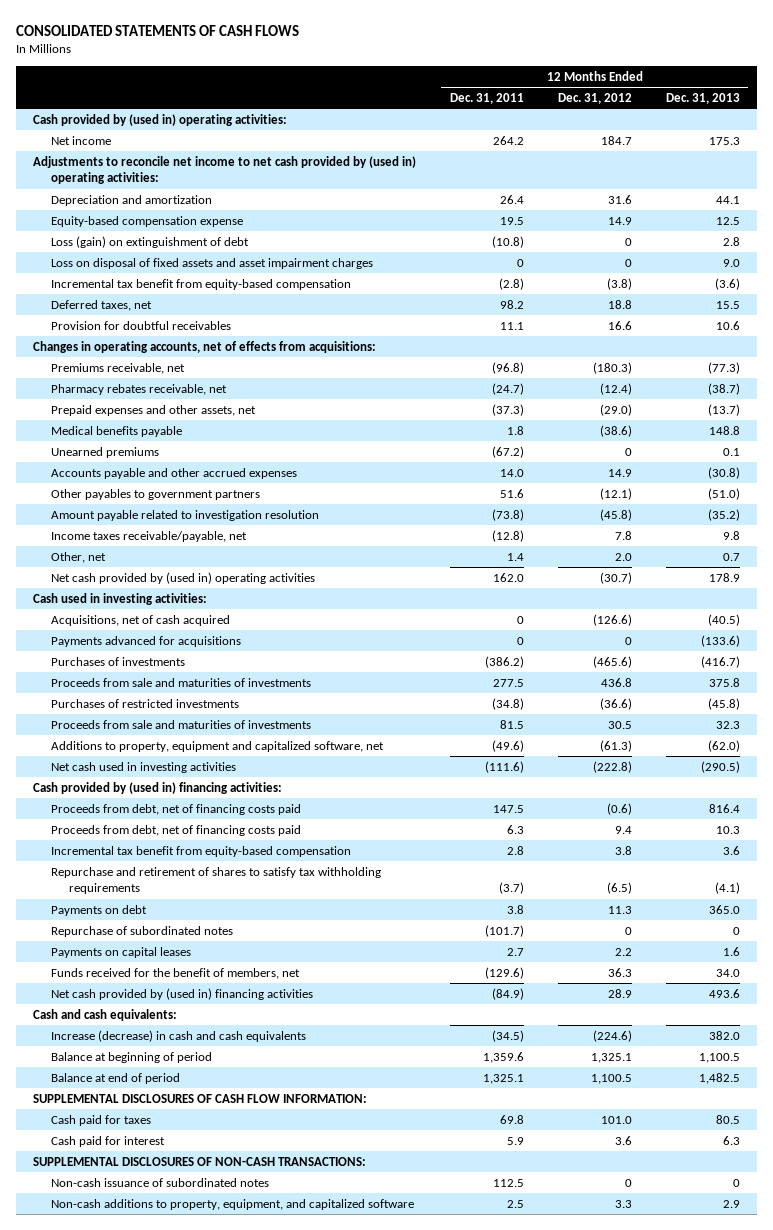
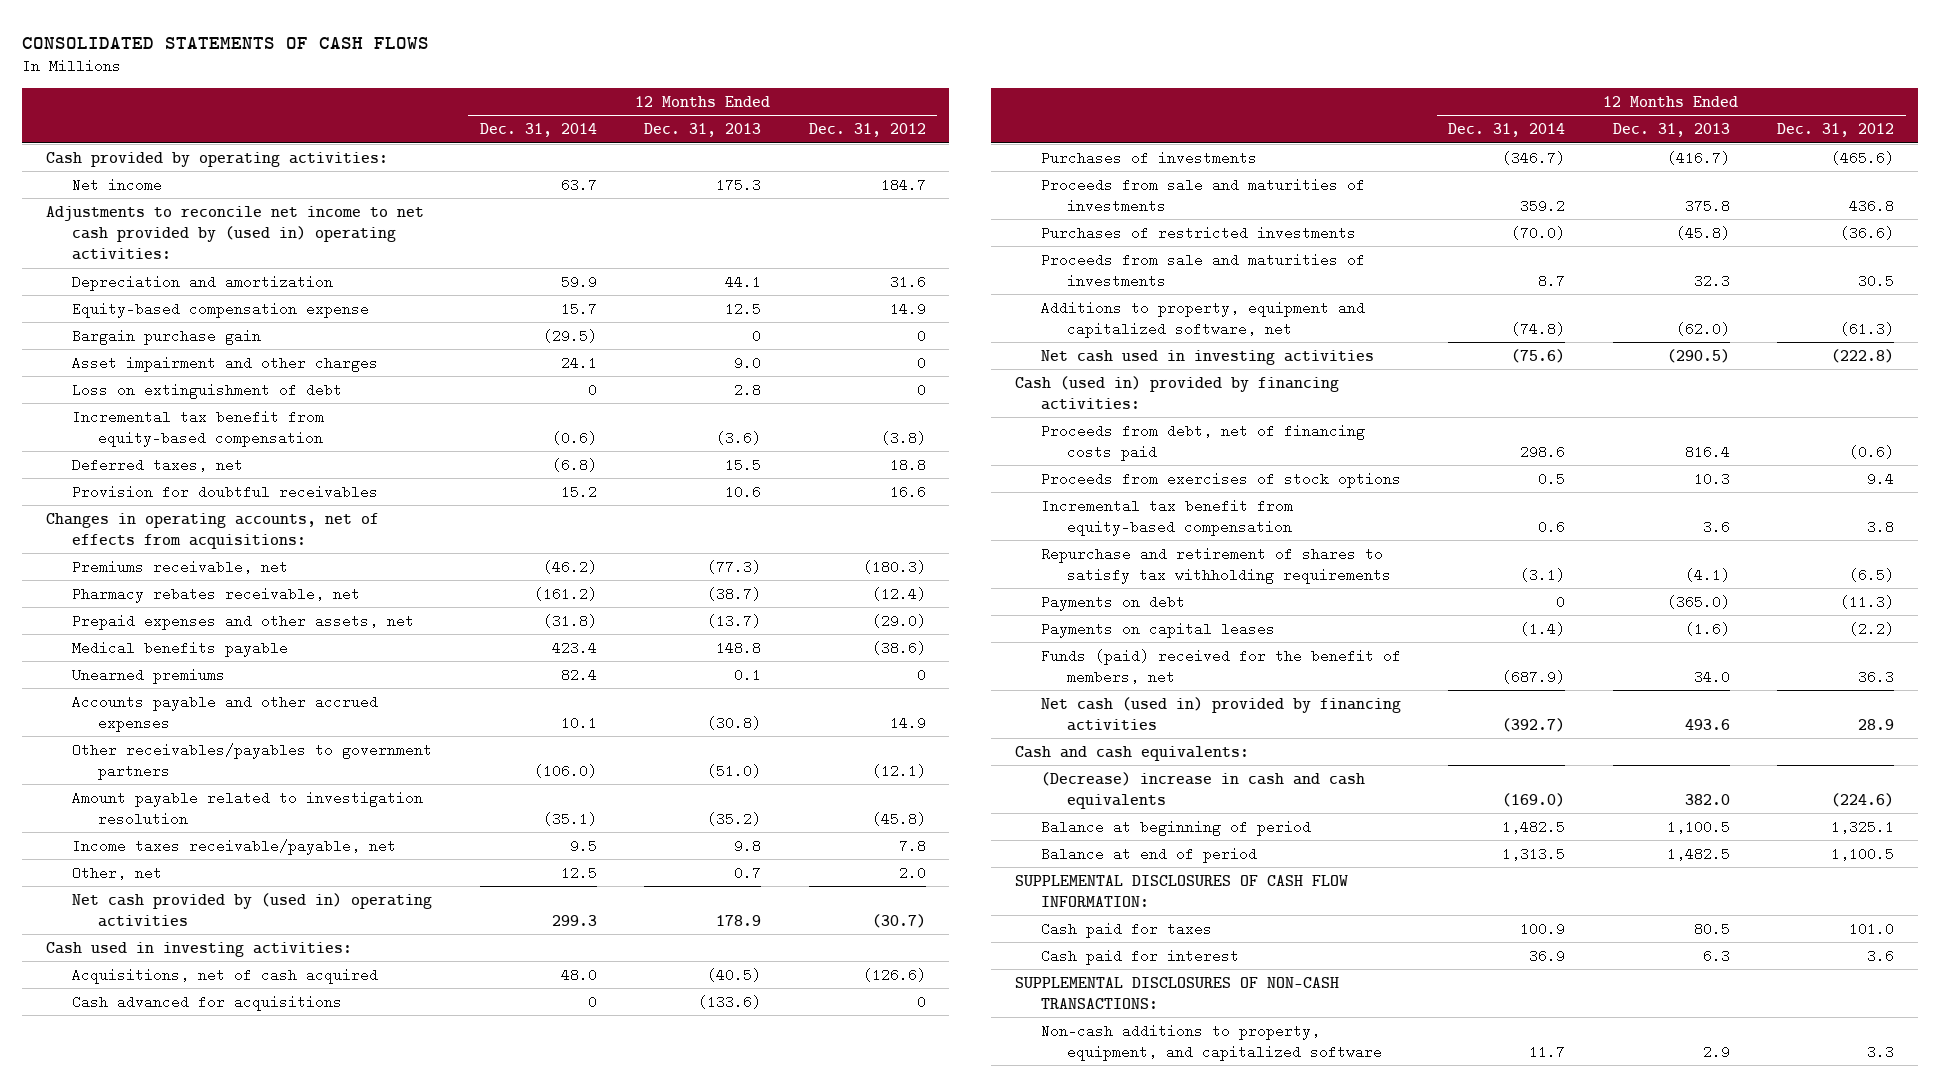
[449,92,524,104] Dec. 31, 2011 -> none
none -> [479,123,597,138] Dec. 31, 2014
[33,113,288,126] Cash provided by (used in) operating activities: -> [46,151,389,167] Cash provided by operating activities:
[51,257,374,269] Loss on disposal of fixed assets and asset impairment charges -> none
none -> [72,328,262,345] Bargain purchase gain
none -> [72,355,379,372] Asset impairment and other charges
[51,235,250,248] Loss (gain) on extinguishment of debt -> [72,382,343,399] Loss on extinguishment of debt
[51,488,261,500] Other payables to government partners -> [72,742,433,780] Other receivables/payables to government partners
[51,635,242,647] Payments advanced for acquisitions -> [72,994,343,1011] Cash advanced for acquisitions
[33,781,283,794] Cash provided by (used in) financing activities: -> [1014,375,1339,410] Cash (used in) provided by financing activities:
[51,824,302,836] Proceeds from debt, net of financing costs paid -> [1040,471,1401,488] Proceeds from exercises of stock options
[51,925,234,937] Repurchase of subordinated notes -> none
[607,905,632,914] 11.3 -> [1840,594,1895,609] (11.3)
[708,904,740,914] 365.0 -> [1666,594,1730,609] (365.0)
[614,947,632,956] 2.2 -> [1849,621,1895,636] (2.2)
[722,946,740,956] 1.6 -> [1684,621,1730,636] (1.6)
[51,967,301,979] Funds received for the benefit of members, net -> [1040,648,1401,684] Funds (paid) received for the benefit of members, net
[51,987,314,1000] Net cash provided by (used in) financing activities -> [1040,696,1401,731] Net cash (used in) provided by financing activities
[51,1029,307,1042] Increase (decrease) in cash and cash equivalents -> [1040,771,1365,809] (Decrease) increase in cash and cash equivalents
[51,1177,270,1187] Non-cash issuance of subordinated notes -> none

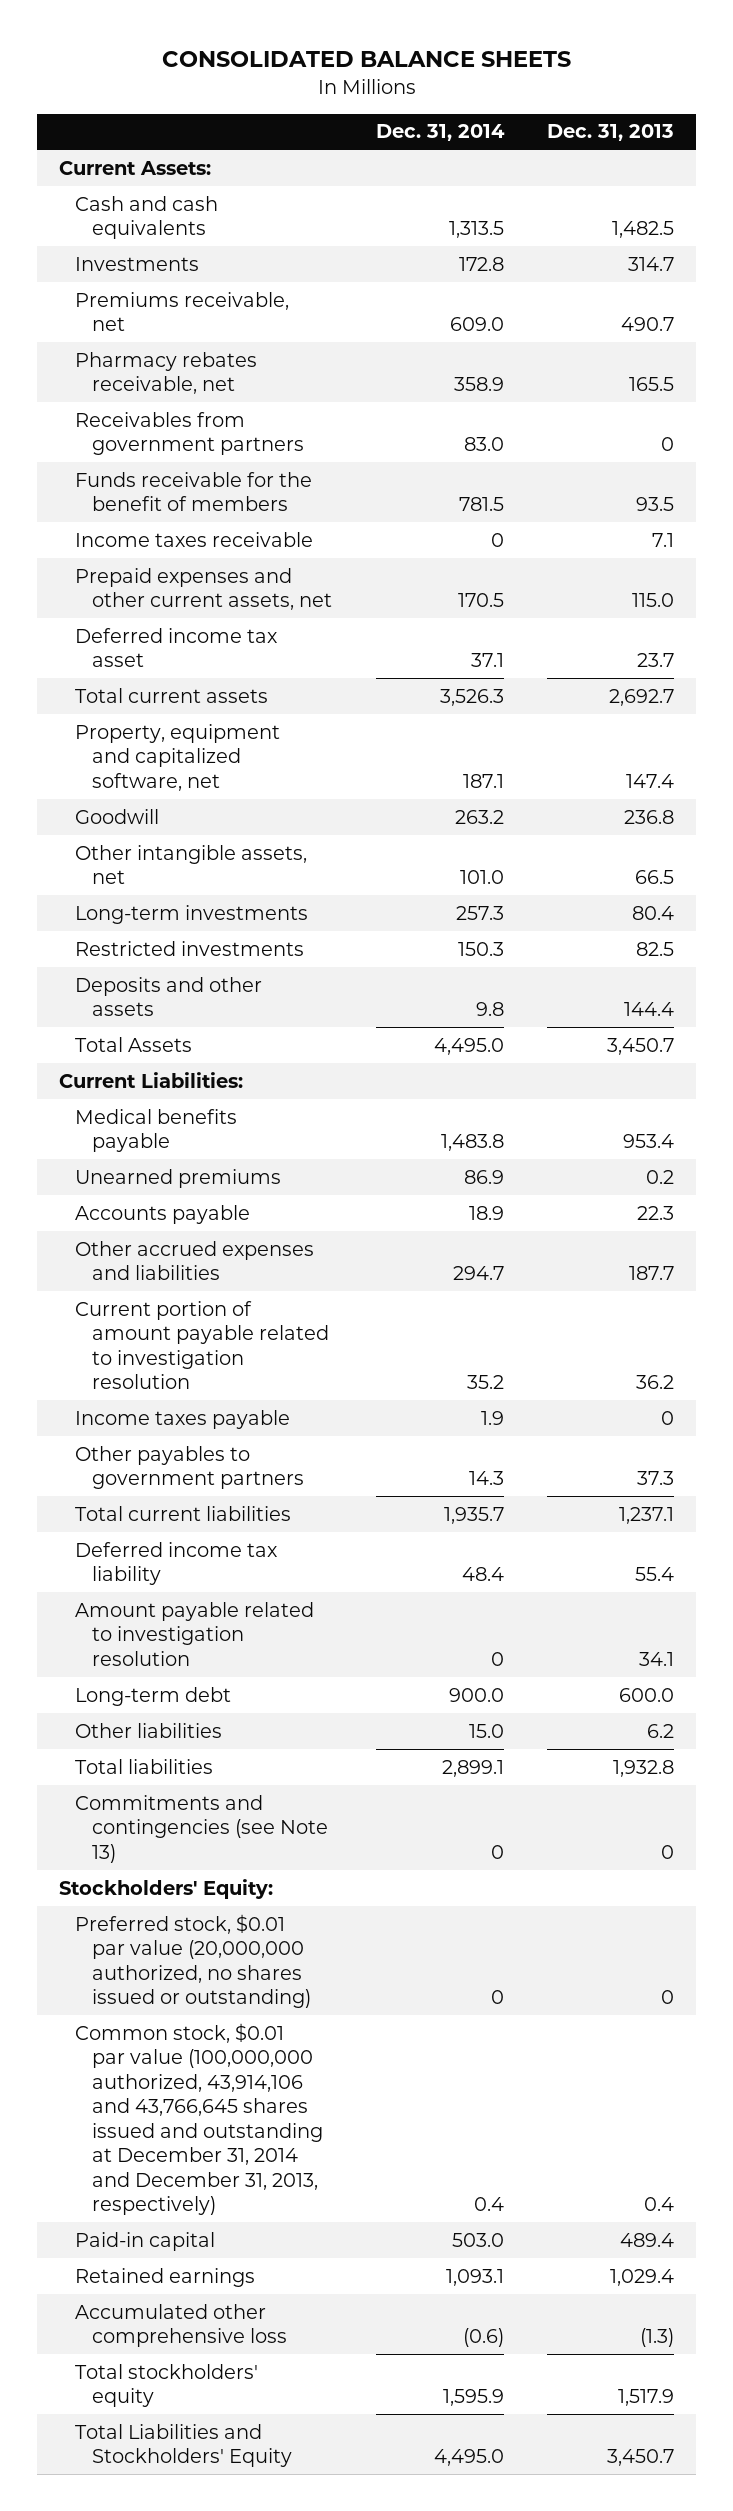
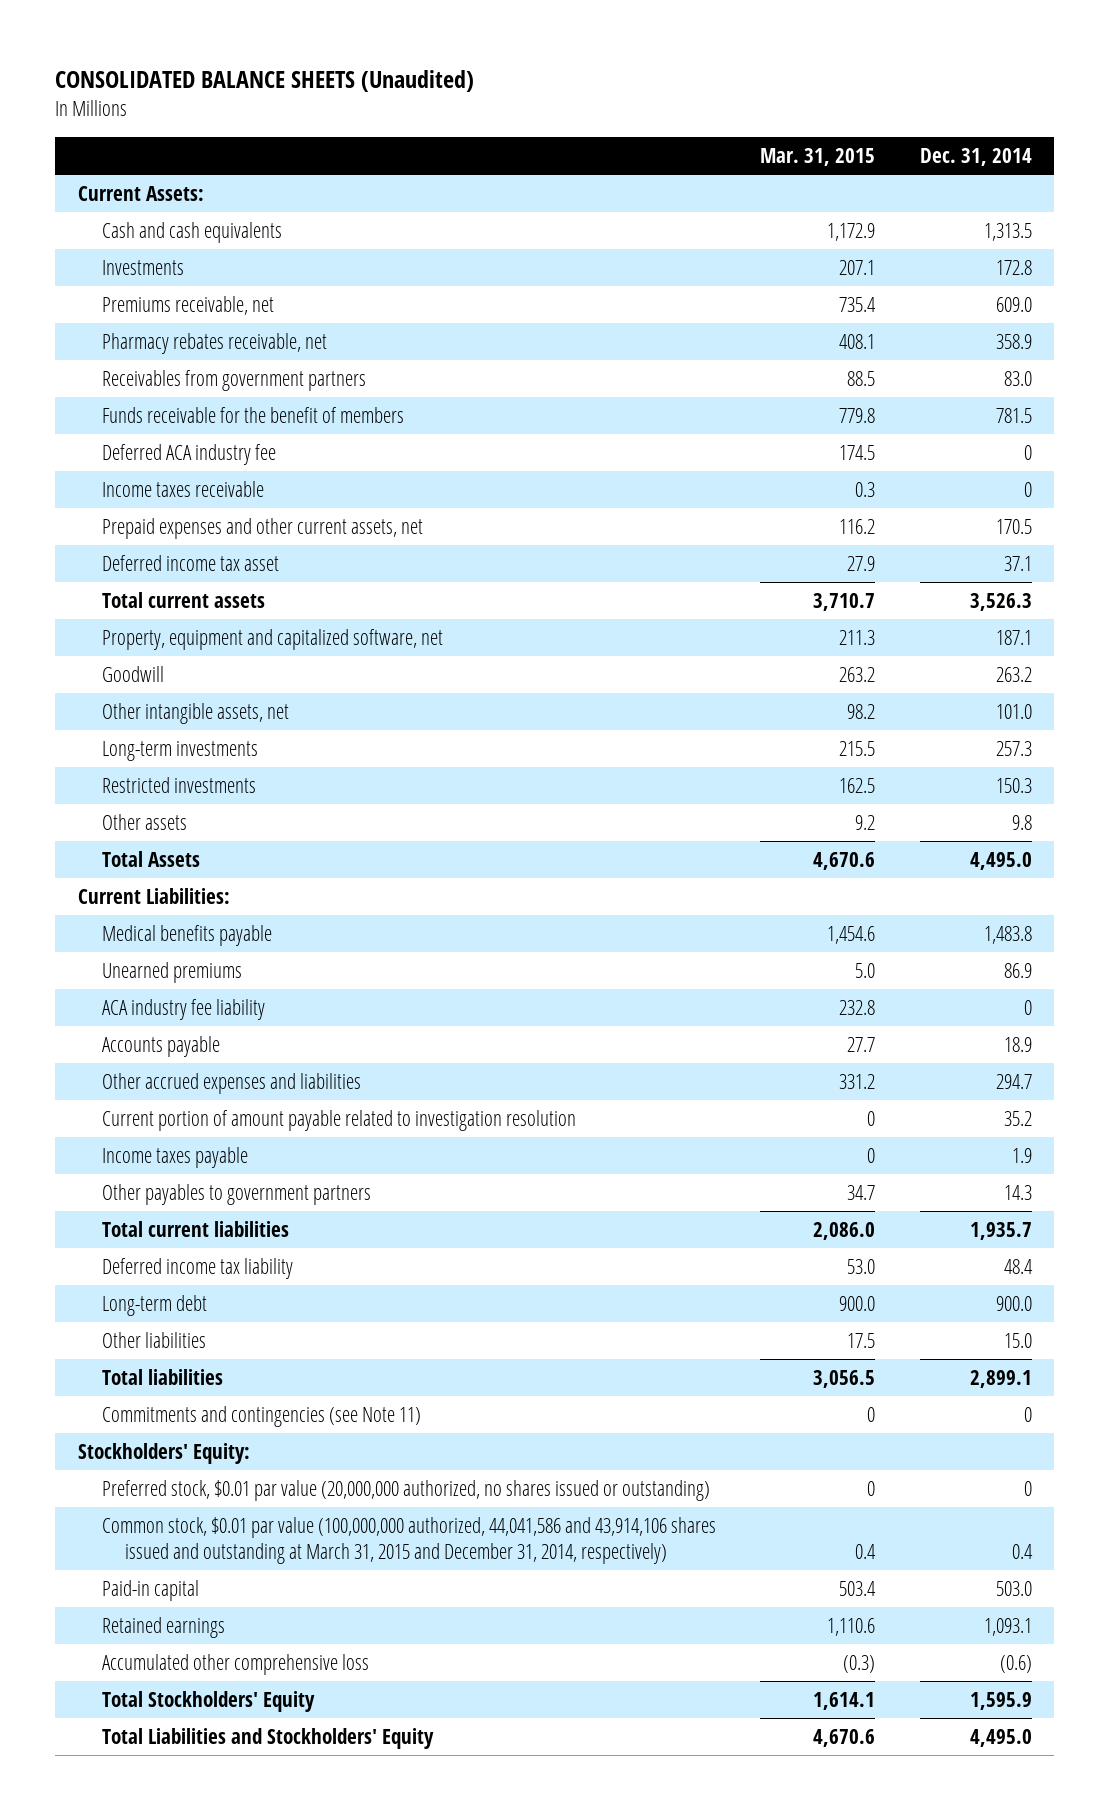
[161,51,571,68] CONSOLIDATED BALANCE SHEETS -> [55,69,475,92] CONSOLIDATED BALANCE SHEETS (Unaudited)
[547,124,675,142] Dec. 31, 2013 -> none
none -> [760,148,876,167] Mar. 31, 2015
none -> [101,444,276,466] Deferred ACA industry fee
[75,976,263,1017] Deposits and other assets -> [101,814,187,831] Other assets
none -> [101,999,265,1021] ACA industry fee liability
[75,1601,315,1666] Amount payable related to investigation resolution -> none
[75,1794,329,1863] Commitments and contingencies (see Note 13) -> [101,1406,421,1428] Commitments and contingencies (see Note 11)
[75,2022,324,2215] Common stock, $0.01 par value (100,000,000 authorized, 43,914,106 and 43,766,645 shares issued and outstanding at December 31, 2014 and December 31, 2013, respectively) -> [101,1517,716,1564] Common stock, $0.01 par value (100,000,000 authorized, 44,041,586 and 43,914,106 shares issued and outstanding at March 31, 2015 and December 31, 2014, respectively)
[75,2363,259,2408] Total stockholders' equity -> [101,1691,315,1713] Total Stockholders' Equity

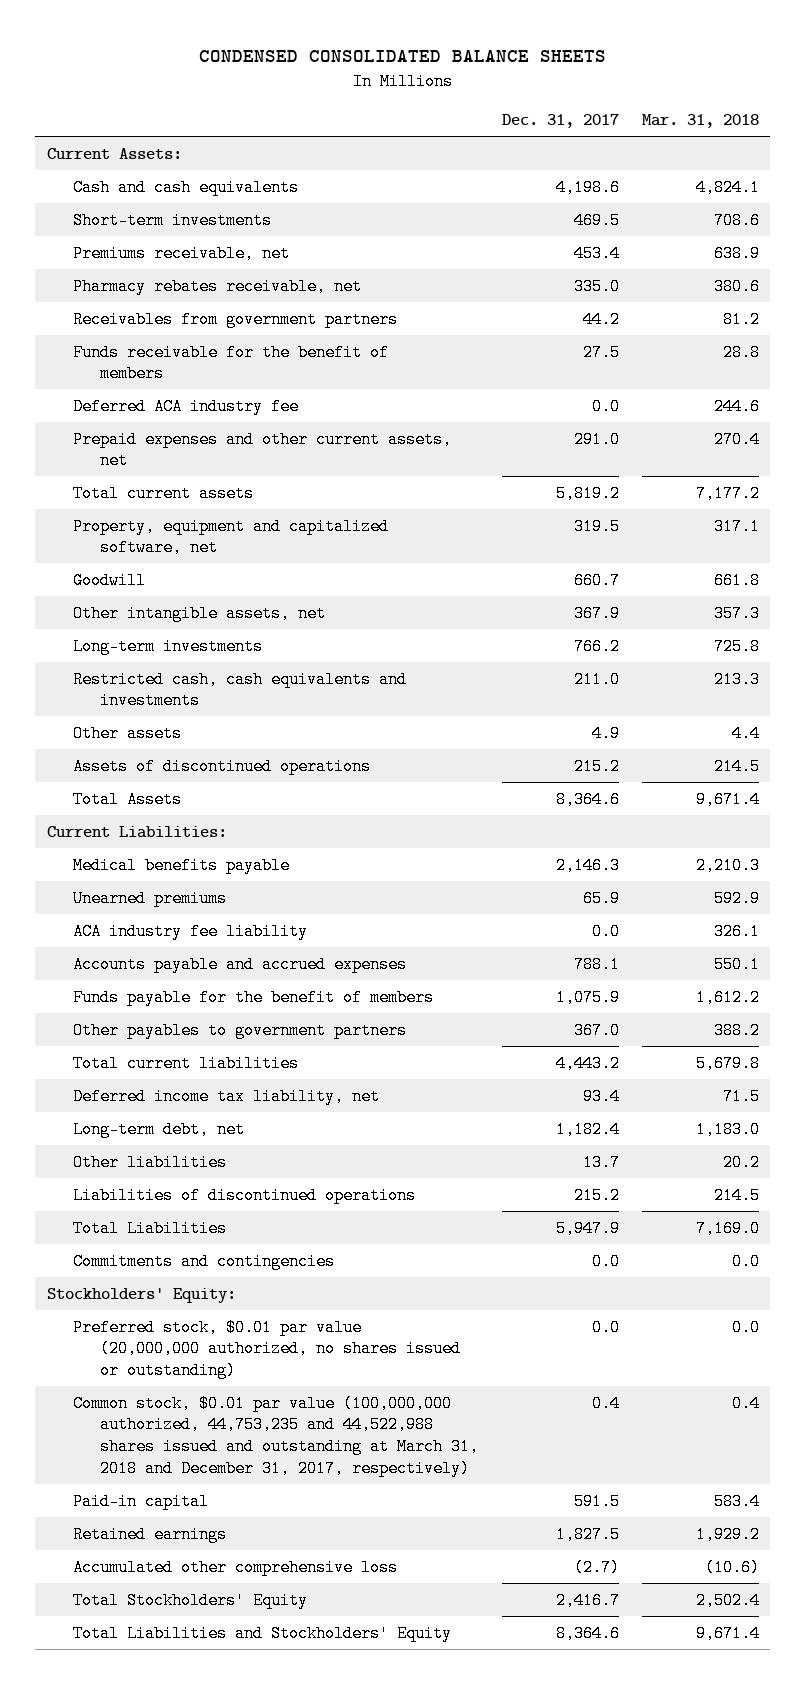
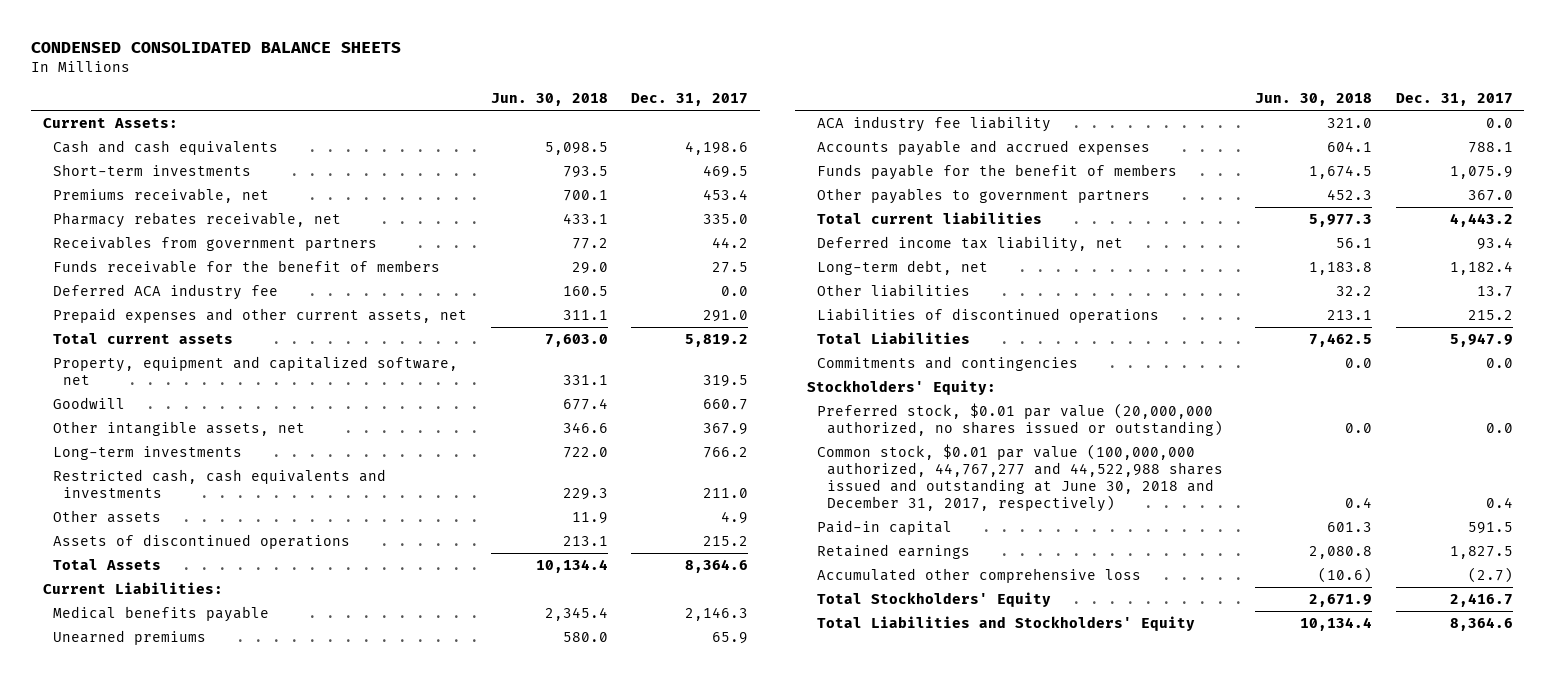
[641,114,759,129] Mar. 31, 2018 -> none
none -> [490,93,608,107] Jun. 30, 2018
[73,1394,480,1477] Common stock, $0.01 par value (100,000,000 authorized, 44,753,235 and 44,522,988 shares issued and outstanding at March 31, 2018 and December 31, 2017, respectively) -> [817,444,1224,512] Common stock, $0.01 par value (100,000,000 authorized, 44,767,277 and 44,522,988 shares issued and outstanding at June 30, 2018 and December 31, 2017, respectively)

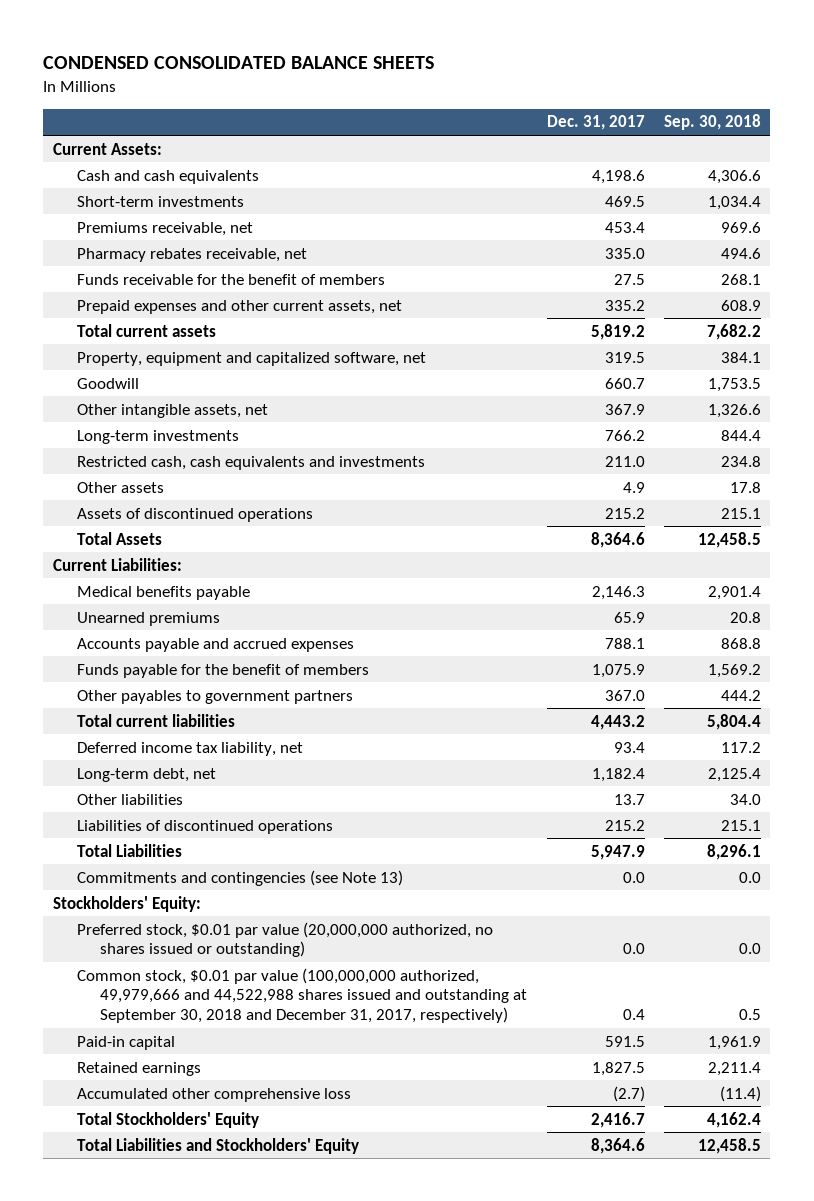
[490,93,608,107] Jun. 30, 2018 -> none
none -> [663,114,761,131] Sep. 30, 2018
[52,236,377,252] Receivables from government partners -> none
[52,284,278,301] Deferred ACA industry fee -> none
[703,310,749,323] 291.0 -> [604,299,645,311] 335.2
[817,116,1052,133] ACA industry fee liability -> none
[817,356,1079,372] Commitments and contingencies -> [76,869,403,886] Commitments and contingencies (see Note 13)
[817,444,1224,512] Common stock, $0.01 par value (100,000,000 authorized, 44,767,277 and 44,522,988 shares issued and outstanding at June 30, 2018 and December 31, 2017, respectively) -> [76,967,528,1024] Common stock, $0.01 par value (100,000,000 authorized, 49,979,666 and 44,522,988 shares issued and outstanding at September 30, 2018 and December 31, 2017, respectively)

